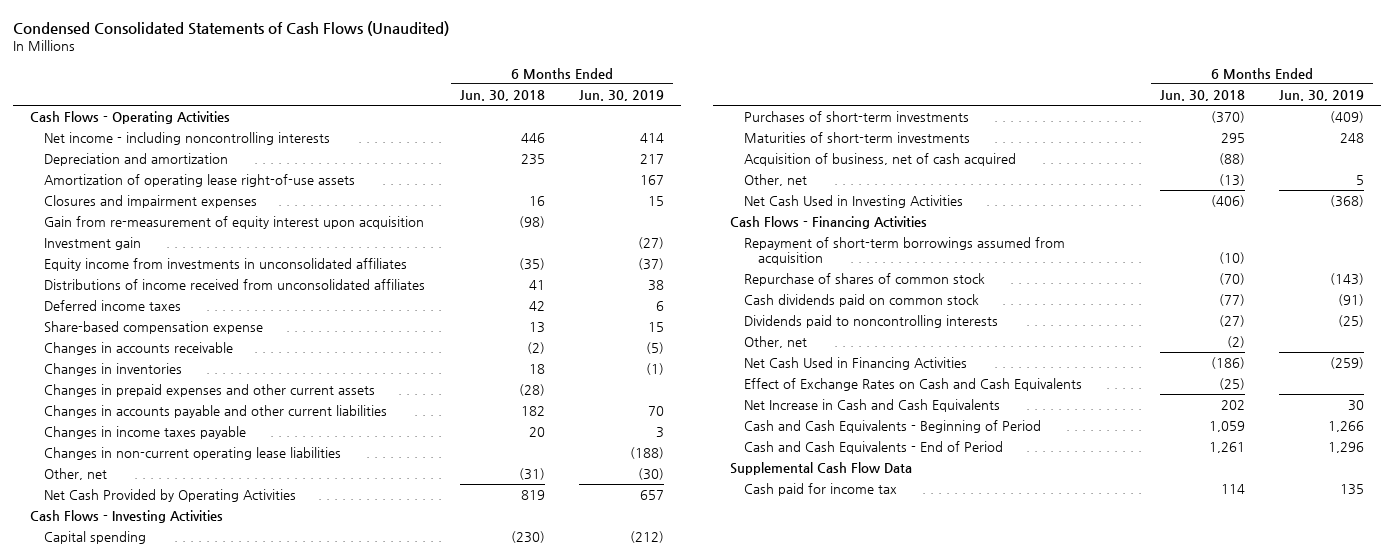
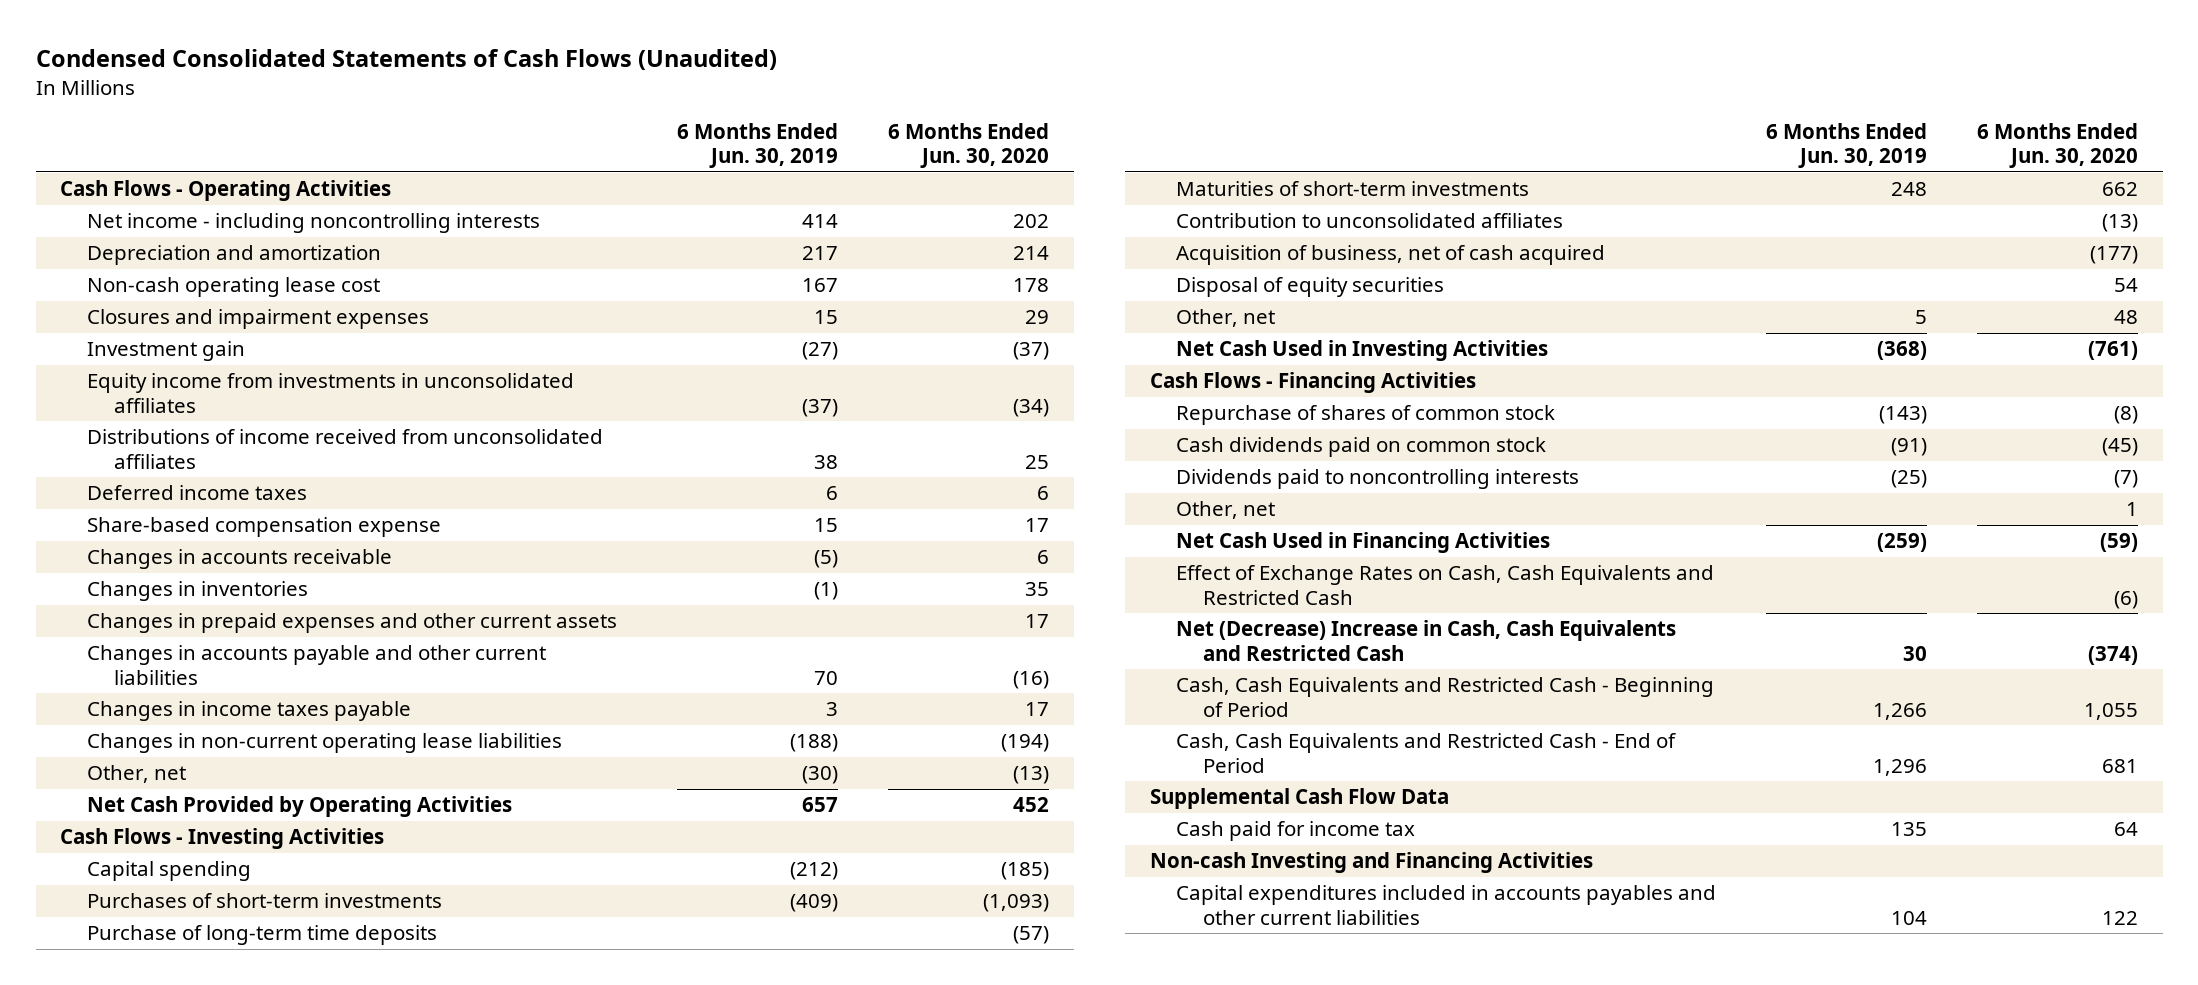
[459,89,545,101] Jun. 30, 2018 -> none
none -> [887,122,1049,168] 6 Months Ended Jun. 30, 2020
[44,174,356,188] Amortization of operating lease right-of-use assets -> [87,277,381,298] Non-cash operating lease cost
[44,216,425,230] Gain from re-measurement of equity interest upon acquisition -> none
none -> [87,925,438,946] Purchase of long-term time deposits
none -> [1176,213,1564,229] Contribution to unconsolidated affiliates
none -> [1176,277,1445,298] Disposal of equity securities
[744,237,1066,265] Repayment of short-term borrowings assumed from acquisition -> none
[744,378,1083,392] Effect of Exchange Rates on Cash and Cash Equivalents -> [1176,565,1715,605] Effect of Exchange Rates on Cash, Cash Equivalents and Restricted Cash
[744,399,1001,413] Net Increase in Cash and Cash Equivalents -> [1176,620,1677,661] Net (Decrease) Increase in Cash, Cash Equivalents and Restricted Cash
[744,420,1042,434] Cash and Cash Equivalents - Beginning of Period -> [1176,677,1715,717] Cash, Cash Equivalents and Restricted Cash - Beginning of Period
[744,441,1004,455] Cash and Cash Equivalents - End of Period -> [1176,733,1677,773] Cash, Cash Equivalents and Restricted Cash - End of Period
none -> [1149,852,1593,874] Non-cash Investing and Financing Activities
none -> [1176,885,1717,925] Capital expenditures included in accounts payables and other current liabilities

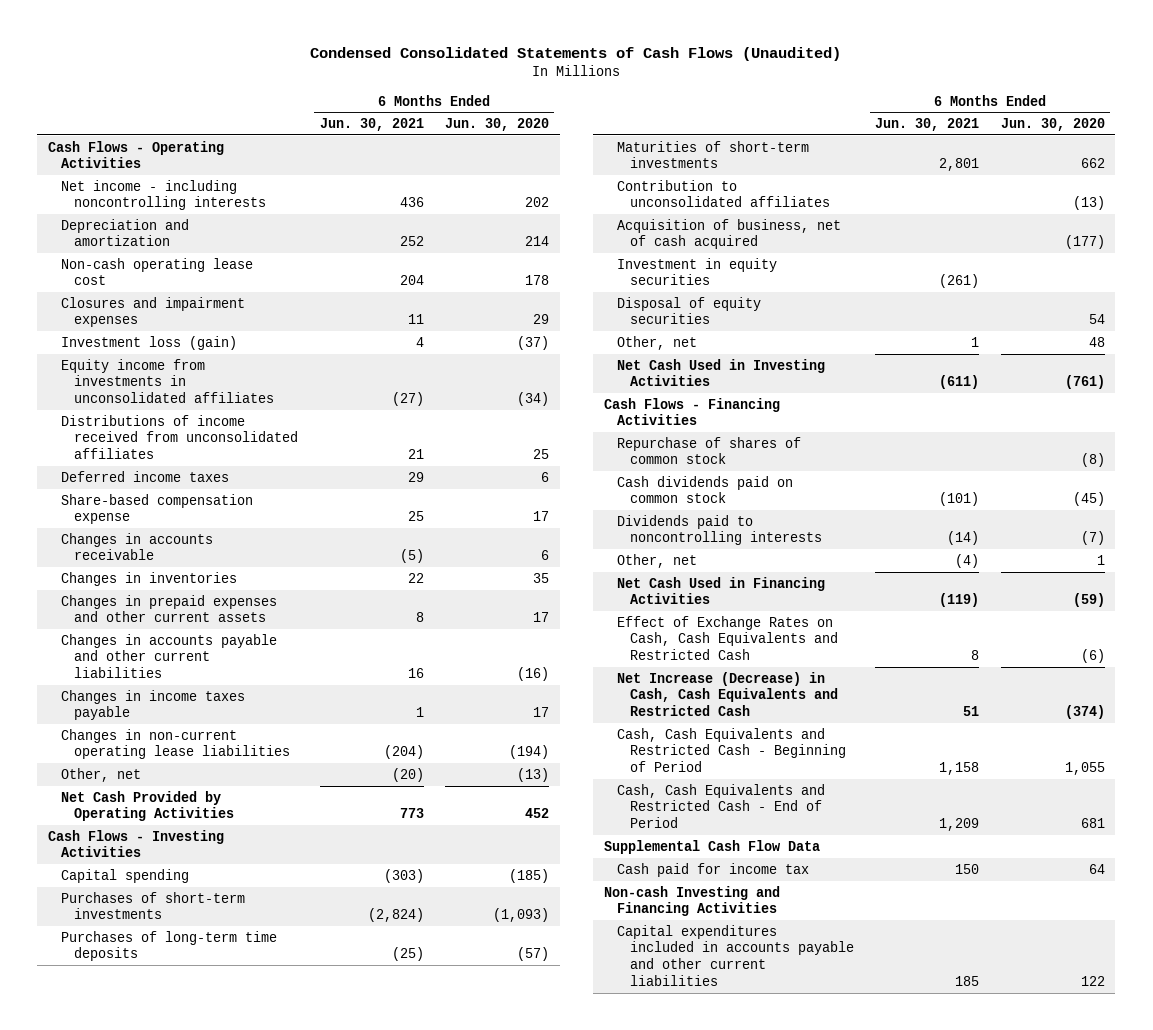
[676,122,838,168] 6 Months Ended Jun. 30, 2019 -> none
none -> [319,118,424,132] Jun. 30, 2021
[87,341,246,362] Investment gain -> [61,335,238,350] Investment loss (gain)
[87,925,438,946] Purchase of long-term time deposits -> [61,930,278,962] Purchases of long-term time deposits
none -> [616,257,777,286] Investment in equity securities
[1176,620,1677,661] Net (Decrease) Increase in Cash, Cash Equivalents and Restricted Cash -> [616,671,839,717] Net Increase (Decrease) in Cash, Cash Equivalents and Restricted Cash
[1176,885,1717,925] Capital expenditures included in accounts payables and other current liabilities -> [616,924,855,987] Capital expenditures included in accounts payable and other current liabilities

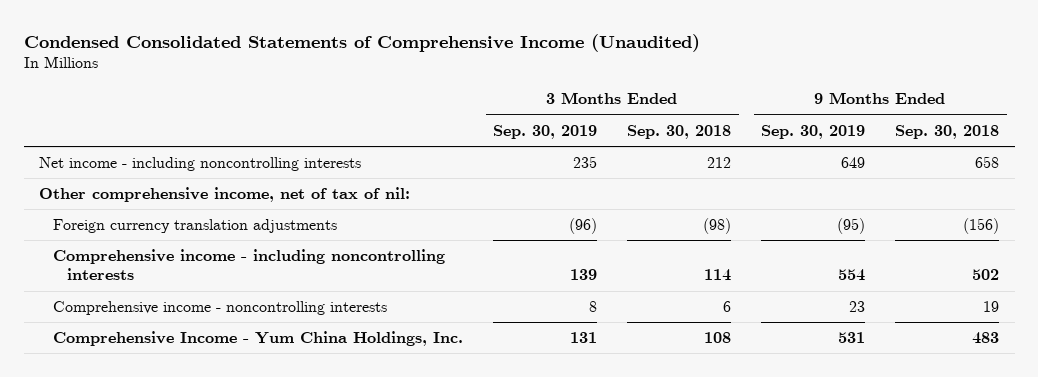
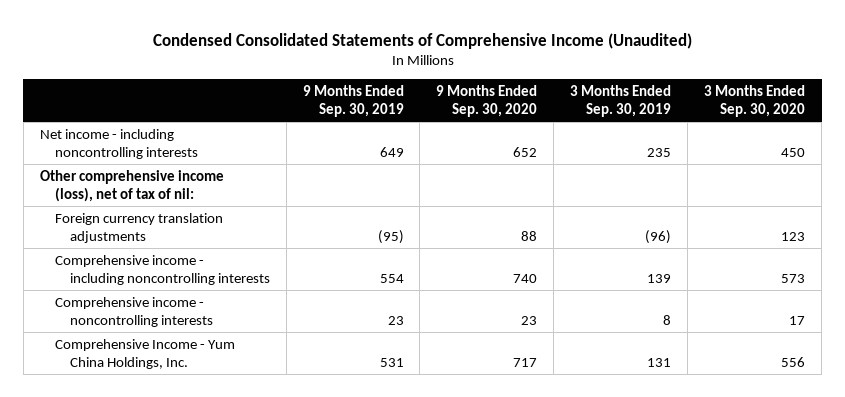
[627,124,732,139] Sep. 30, 2018 -> none
[895,124,1000,139] Sep. 30, 2018 -> none
none -> [436,84,538,117] 9 Months Ended Sep. 30, 2020
none -> [704,84,806,117] 3 Months Ended Sep. 30, 2020
[38,186,410,202] Other comprehensive income, net of tax of nil: -> [39,169,224,202] Other comprehensive income (loss), net of tax of nil:

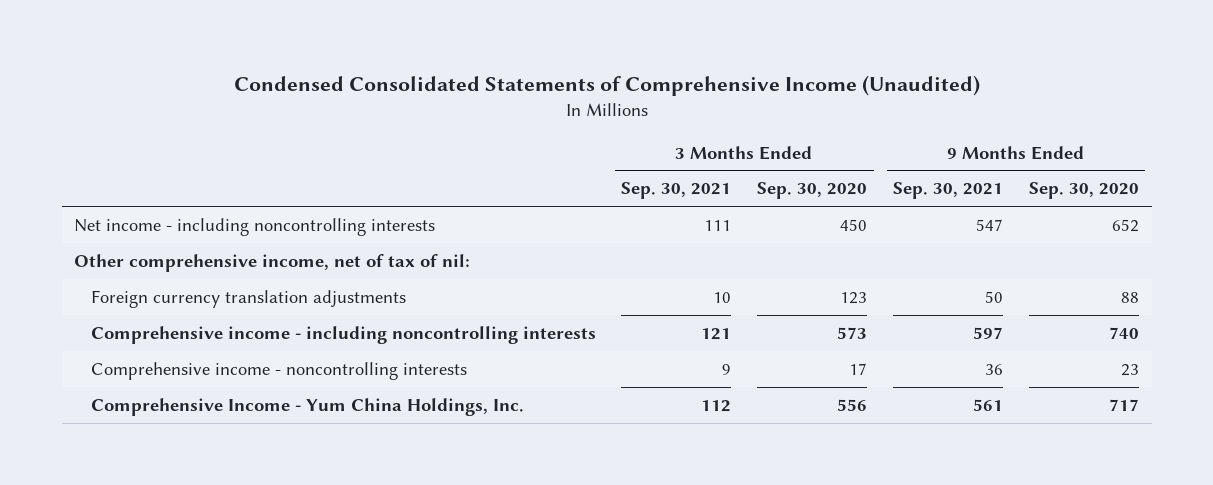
[302,84,404,117] 9 Months Ended Sep. 30, 2019 -> none
[570,84,672,117] 3 Months Ended Sep. 30, 2019 -> none
none -> [621,182,732,200] Sep. 30, 2021
none -> [892,182,1003,200] Sep. 30, 2021
[39,169,224,202] Other comprehensive income (loss), net of tax of nil: -> [74,253,471,272] Other comprehensive income, net of tax of nil:

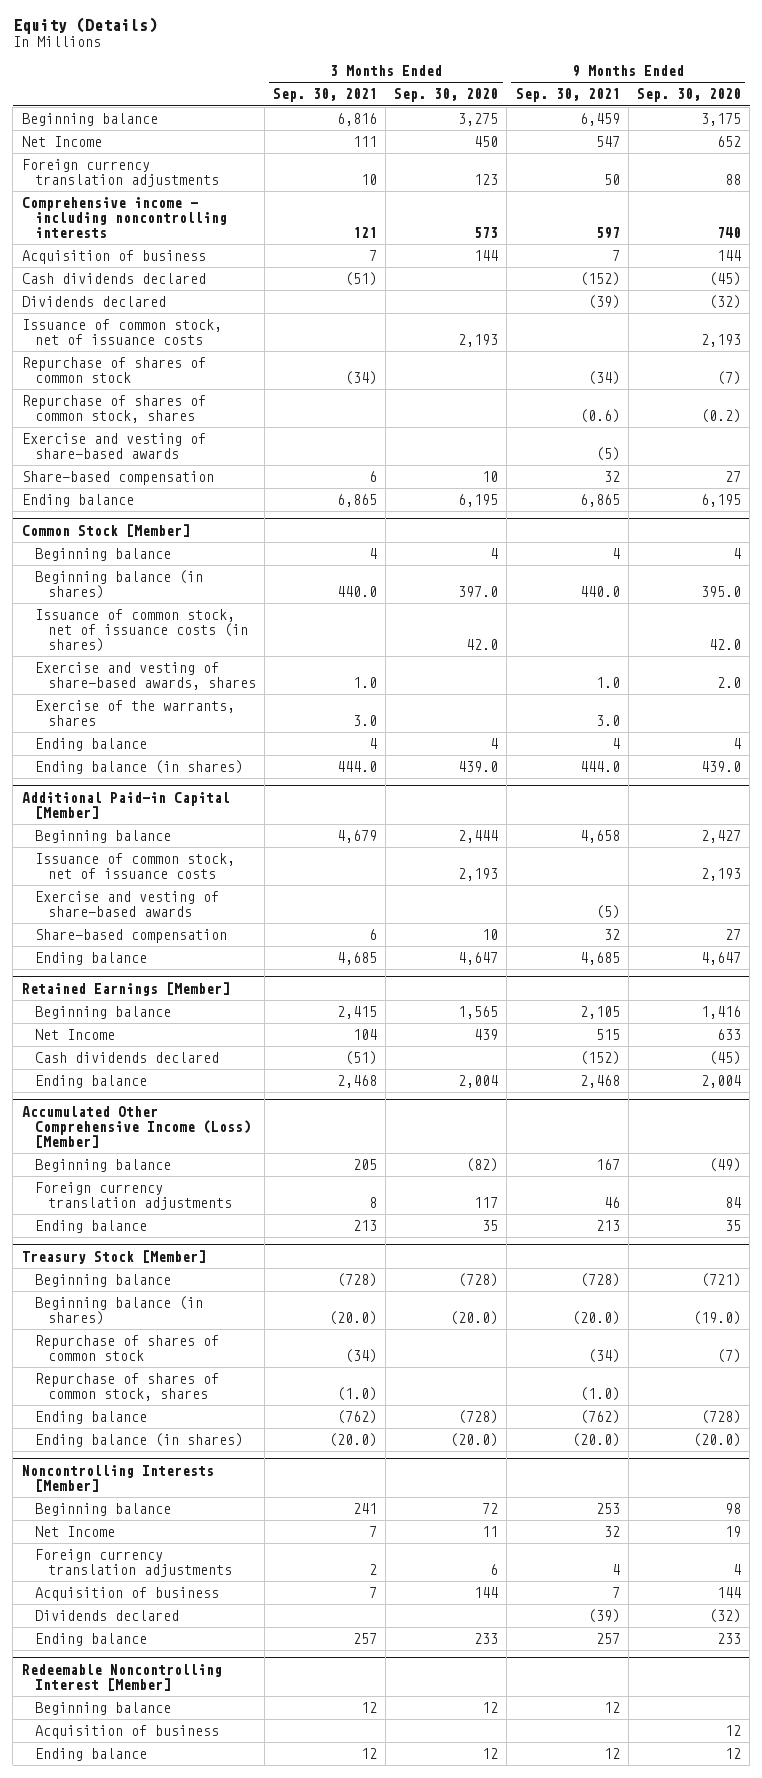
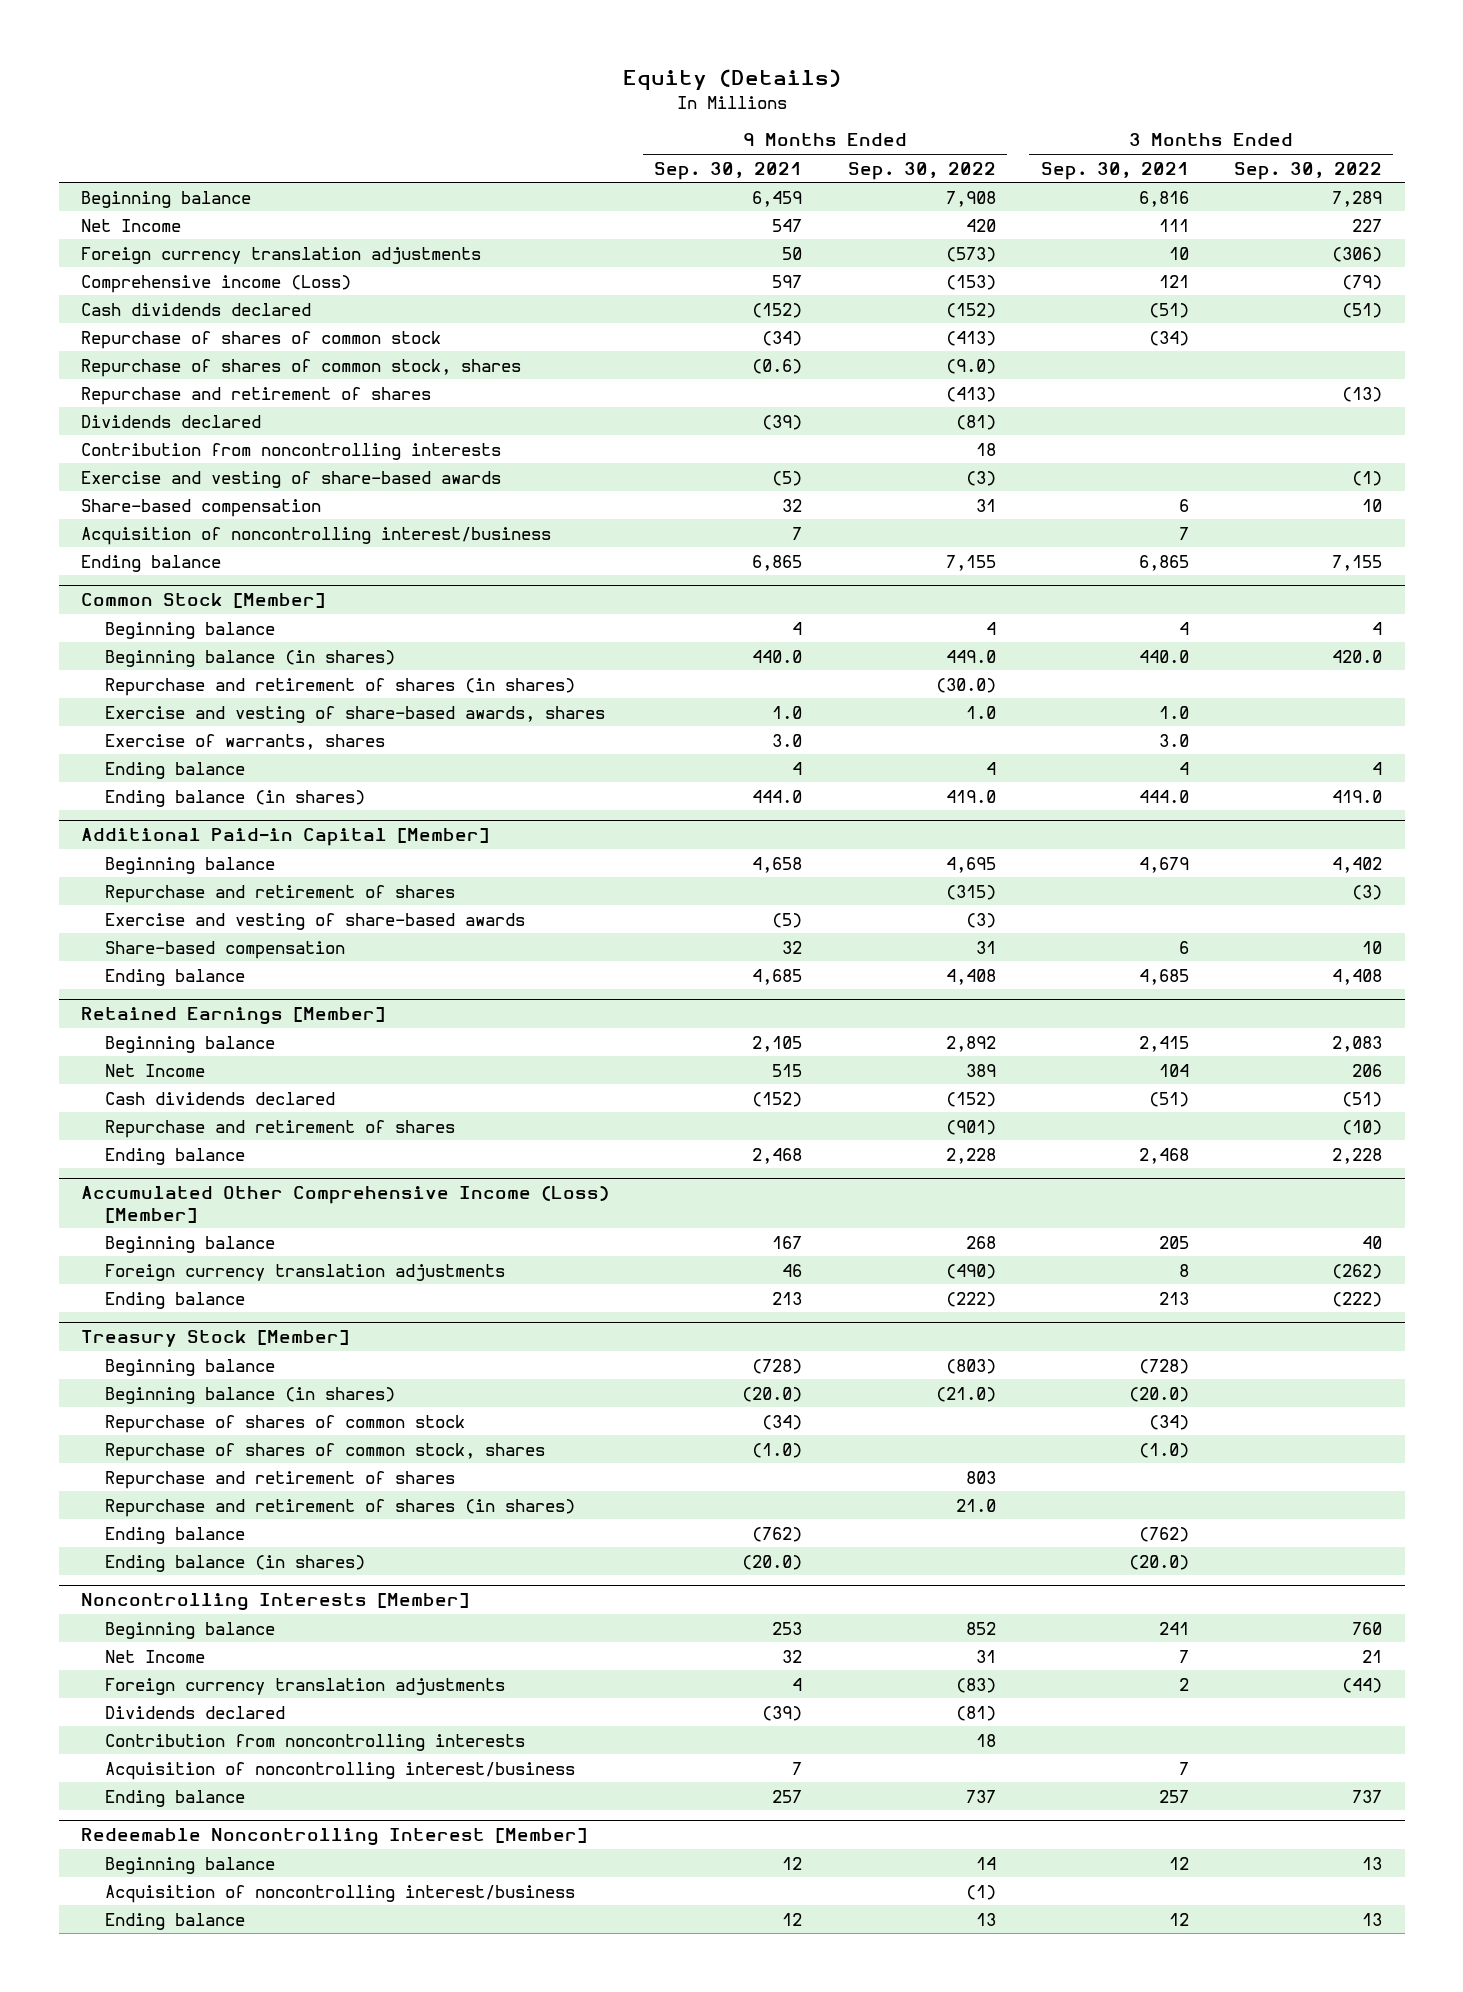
[394,88,499,103] Sep. 30, 2020 -> none
[636,88,741,103] Sep. 30, 2020 -> none
none -> [847,161,996,180] Sep. 30, 2022
none -> [1233,161,1382,180] Sep. 30, 2022
[21,250,206,265] Acquisition of business -> none
[21,197,227,239] Comprehensive income - including noncontrolling interests -> [81,274,352,293] Comprehensive income (Loss)
[21,319,222,346] Issuance of common stock, net of issuance costs -> none
none -> [81,386,432,405] Repurchase and retirement of shares
[21,296,166,308] Dividends declared -> [81,414,262,428] Dividends declared
none -> [81,442,502,460] Contribution from noncontrolling interests
none -> [81,526,552,545] Acquisition of noncontrolling interest/business
[34,609,248,653] Issuance of common stock, net of issuance costs (in shares) -> none
none -> [105,677,576,696] Repurchase and retirement of shares (in shares)
[34,700,235,727] Exercise of the warrants, shares -> [105,733,386,750] Exercise of warrants, shares
[34,853,235,880] Issuance of common stock, net of issuance costs -> none
none -> [105,884,456,903] Repurchase and retirement of shares
none -> [105,1119,456,1138] Repurchase and retirement of shares
none -> [105,1470,456,1489] Repurchase and retirement of shares
none -> [105,1498,576,1517] Repurchase and retirement of shares (in shares)
[34,1587,219,1602] Acquisition of business -> none
none -> [105,1733,526,1751] Contribution from noncontrolling interests
none -> [105,1761,576,1780] Acquisition of noncontrolling interest/business
[34,1725,219,1740] Acquisition of business -> [105,1884,576,1903] Acquisition of noncontrolling interest/business

